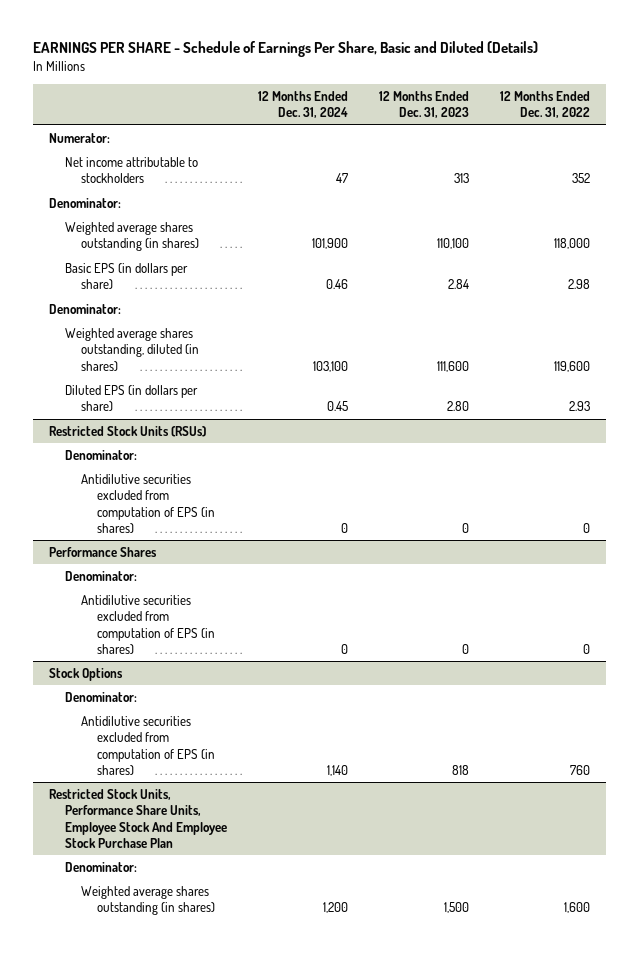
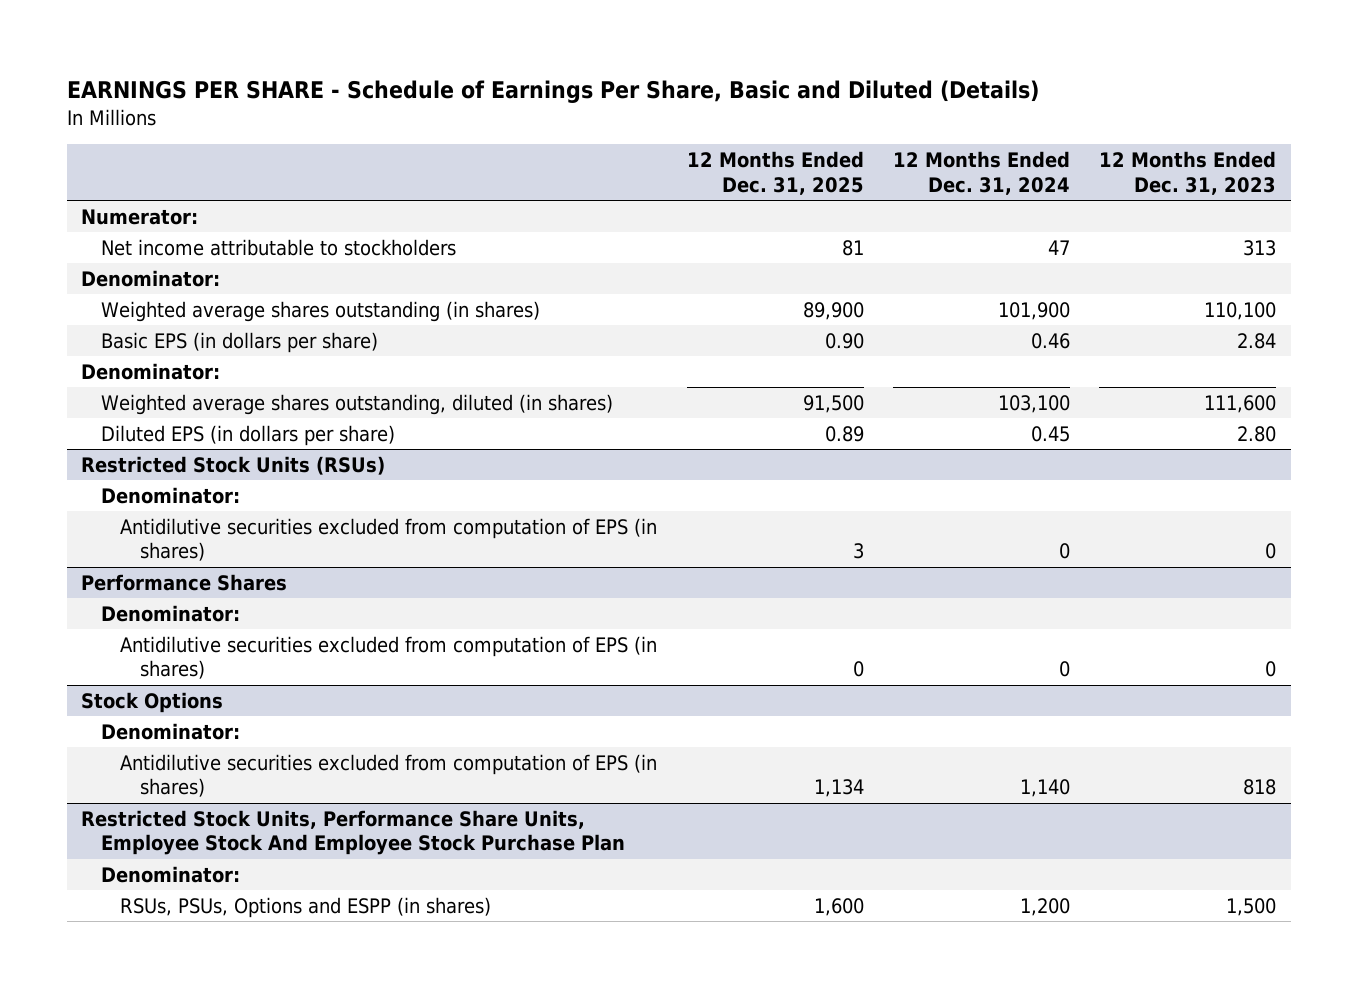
[500,91,591,119] 12 Months Ended Dec. 31, 2022 -> none
none -> [686,151,864,195] 12 Months Ended Dec. 31, 2025
[80,885,216,916] Weighted average shares outstanding (in shares) -> [120,896,492,918] RSUs, PSUs, Options and ESPP (in shares)

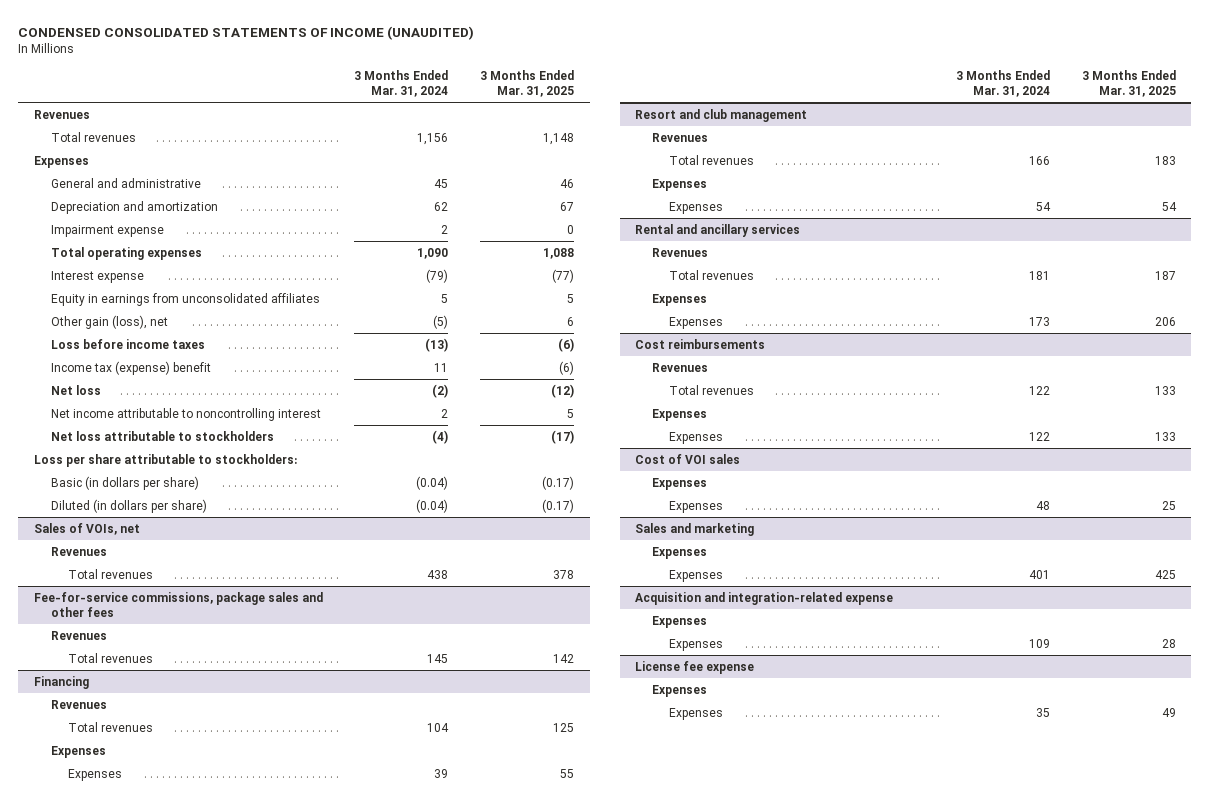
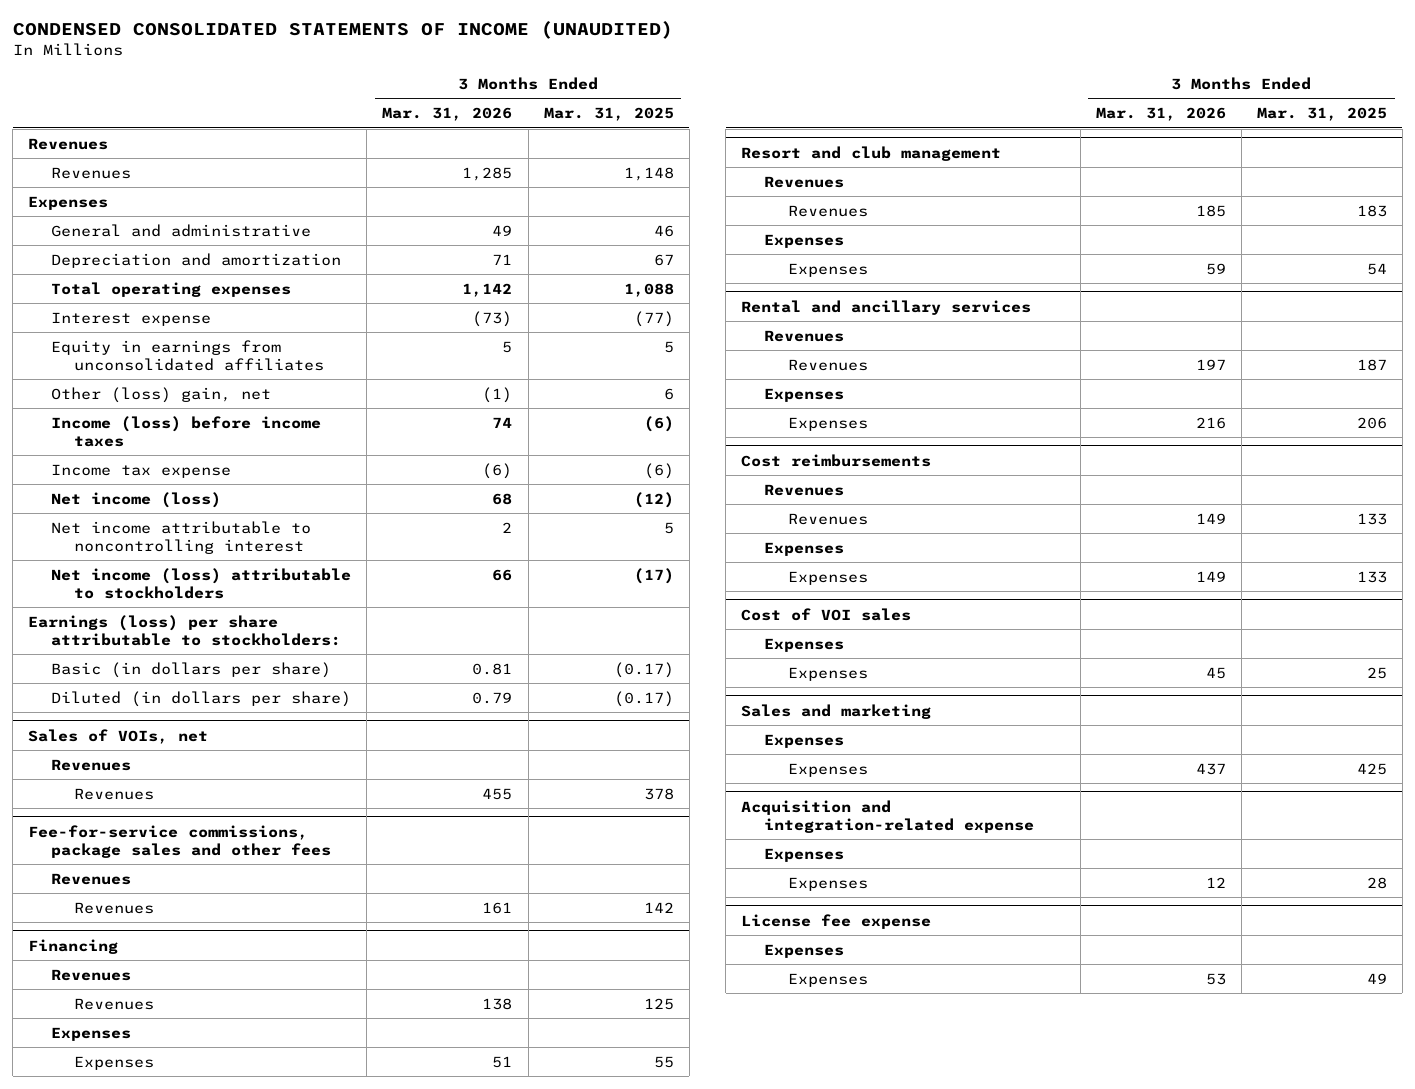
[354,70,449,98] 3 Months Ended Mar. 31, 2024 -> none
none -> [382,107,513,122] Mar. 31, 2026
[50,131,136,142] Total revenues -> [51,166,132,179] Revenues
[50,224,164,237] Impairment expense -> none
[50,314,168,329] Other gain (loss), net -> [51,386,272,403] Other (loss) gain, net
[50,338,205,349] Loss before income taxes -> [51,415,322,447] Income (loss) before income taxes
[50,360,211,375] Income tax (expense) benefit -> [51,463,232,478] Income tax expense
[50,384,101,395] Net loss -> [51,491,222,508] Net income (loss)
[50,430,274,441] Net loss attributable to stockholders -> [51,567,352,599] Net income (loss) attributable to stockholders
[33,453,297,467] Loss per share attributable to stockholders: -> [28,614,342,646] Earnings (loss) per share attributable to stockholders:
[67,568,153,579] Total revenues -> [74,787,155,800] Revenues
[67,652,153,663] Total revenues -> [74,901,155,914] Revenues
[67,721,153,732] Total revenues -> [74,997,155,1010] Revenues
[669,154,755,165] Total revenues -> [787,204,868,217] Revenues
[669,269,755,280] Total revenues -> [787,358,868,371] Revenues
[669,384,755,395] Total revenues -> [787,512,868,525] Revenues

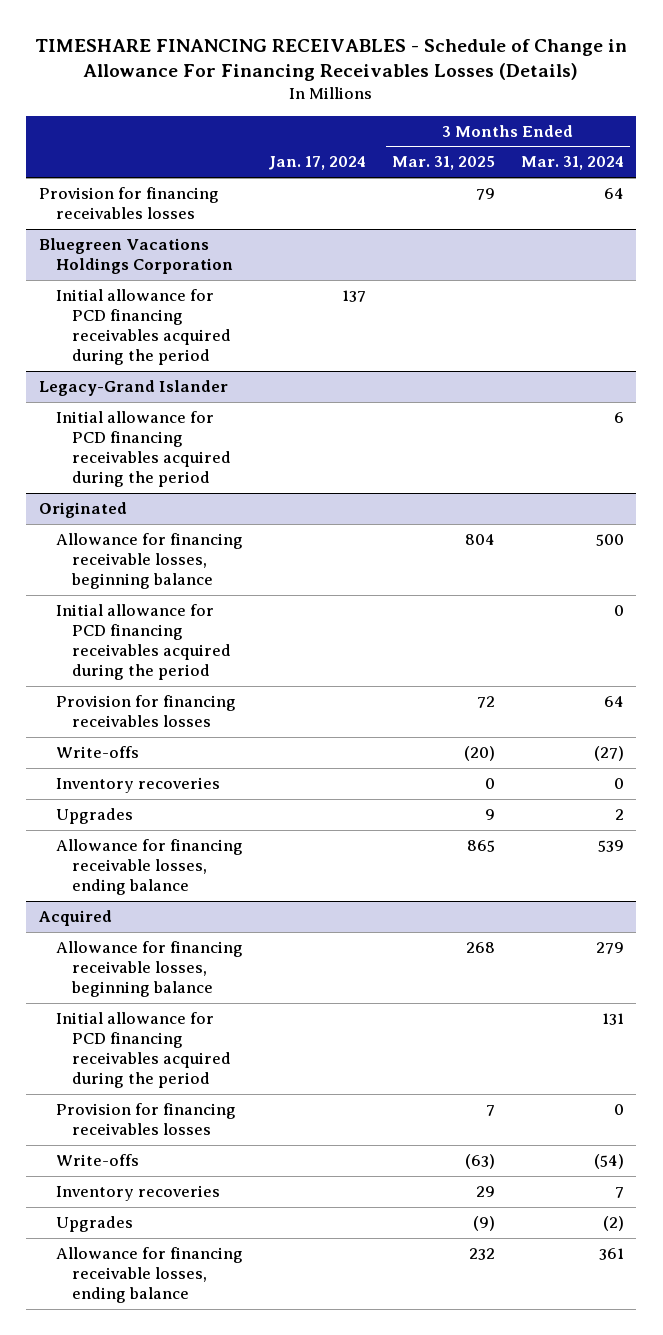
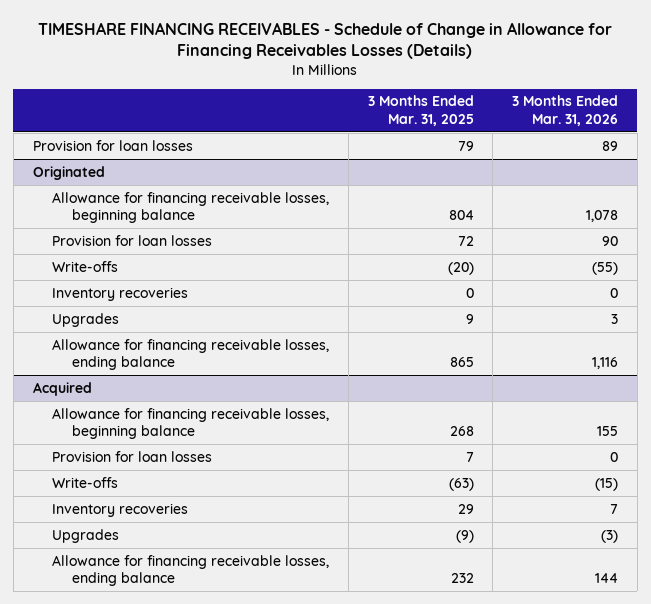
[35,38,628,82] TIMESHARE FINANCING RECEIVABLES - Schedule of Change in Allowance For Financing Receivables Losses (Details) -> [38,21,613,60] TIMESHARE FINANCING RECEIVABLES - Schedule of Change in Allowance for Financing Receivables Losses (Details)
[268,156,367,171] Jan. 17, 2024 -> none
[520,156,624,171] Mar. 31, 2024 -> none
none -> [512,95,619,126] 3 Months Ended Mar. 31, 2026
[39,238,233,274] Bluegreen Vacations Holdings Corporation -> none
[55,289,232,365] Initial allowance for PCD financing receivables acquired during the period -> none
[39,380,229,397] Legacy-Grand Islander -> none
[55,411,232,487] Initial allowance for PCD financing receivables acquired during the period -> none
[39,187,220,219] Provision for financing receivables losses -> [32,139,193,151] Provision for loan losses
[55,604,232,680] Initial allowance for PCD financing receivables acquired during the period -> none
[55,695,236,727] Provision for financing receivables losses -> [52,234,213,246] Provision for loan losses
[55,1012,232,1088] Initial allowance for PCD financing receivables acquired during the period -> none
[55,1103,236,1135] Provision for financing receivables losses -> [52,450,213,462] Provision for loan losses

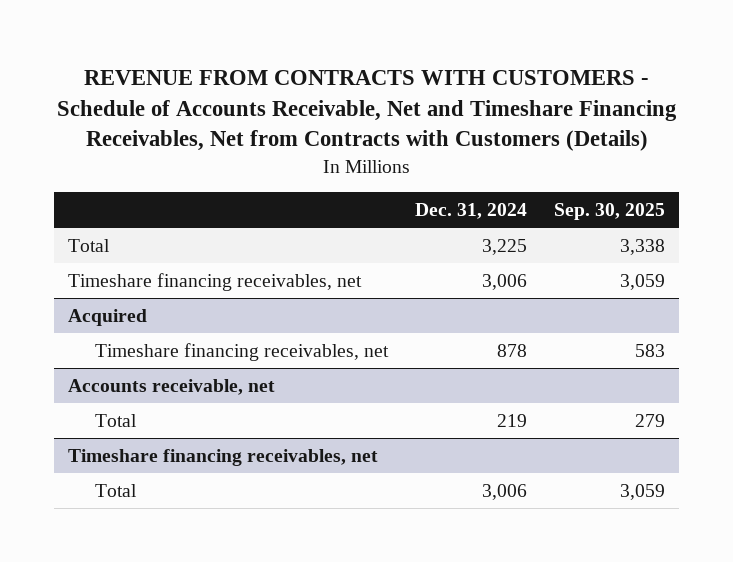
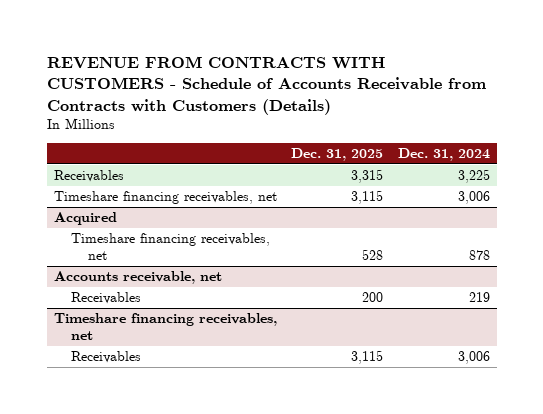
[56,69,677,152] REVENUE FROM CONTRACTS WITH CUSTOMERS - Schedule of Accounts Receivable, Net and Timeshare Financing Receivables, Net from Contracts with Customers (Details) -> [46,56,486,115] REVENUE FROM CONTRACTS WITH CUSTOMERS - Schedule of Accounts Receivable from Contracts with Customers (Details)
[554,203,666,221] Sep. 30, 2025 -> none
none -> [291,148,384,162] Dec. 31, 2025
[68,238,111,252] Total -> [53,170,124,183] Receivables
[94,413,137,427] Total -> [70,292,141,305] Receivables
[94,483,137,497] Total -> [70,351,141,364] Receivables

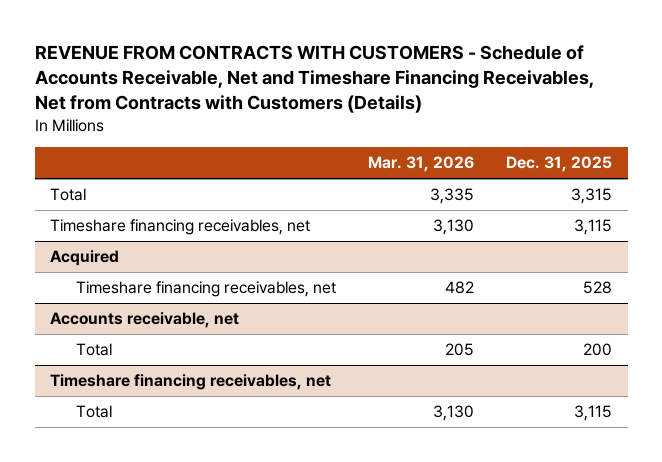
[46,56,486,115] REVENUE FROM CONTRACTS WITH CUSTOMERS - Schedule of Accounts Receivable from Contracts with Customers (Details) -> [34,45,594,114] REVENUE FROM CONTRACTS WITH CUSTOMERS - Schedule of Accounts Receivable, Net and Timeshare Financing Receivables, Net from Contracts with Customers (Details)
[397,148,490,162] Dec. 31, 2024 -> none
none -> [367,156,474,173] Mar. 31, 2026
[53,170,124,183] Receivables -> [50,188,87,202] Total
[70,292,141,305] Receivables -> [75,343,112,357] Total
[70,351,141,364] Receivables -> [75,405,112,419] Total

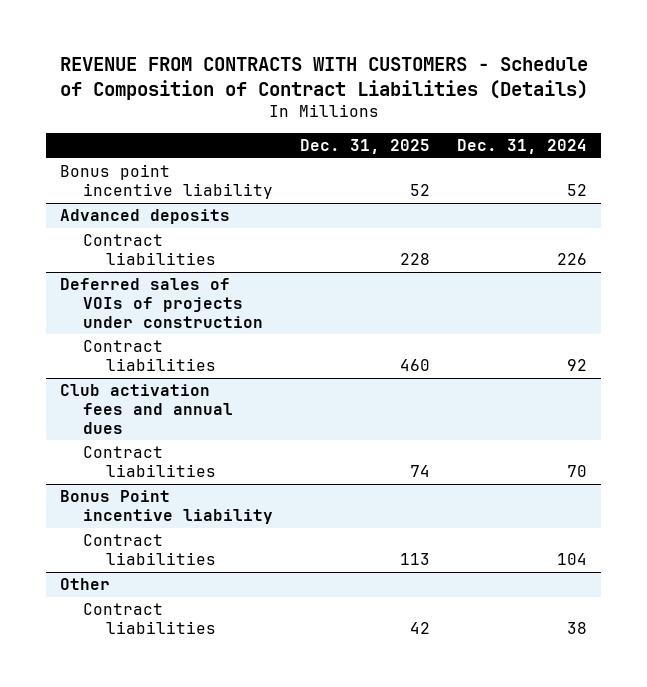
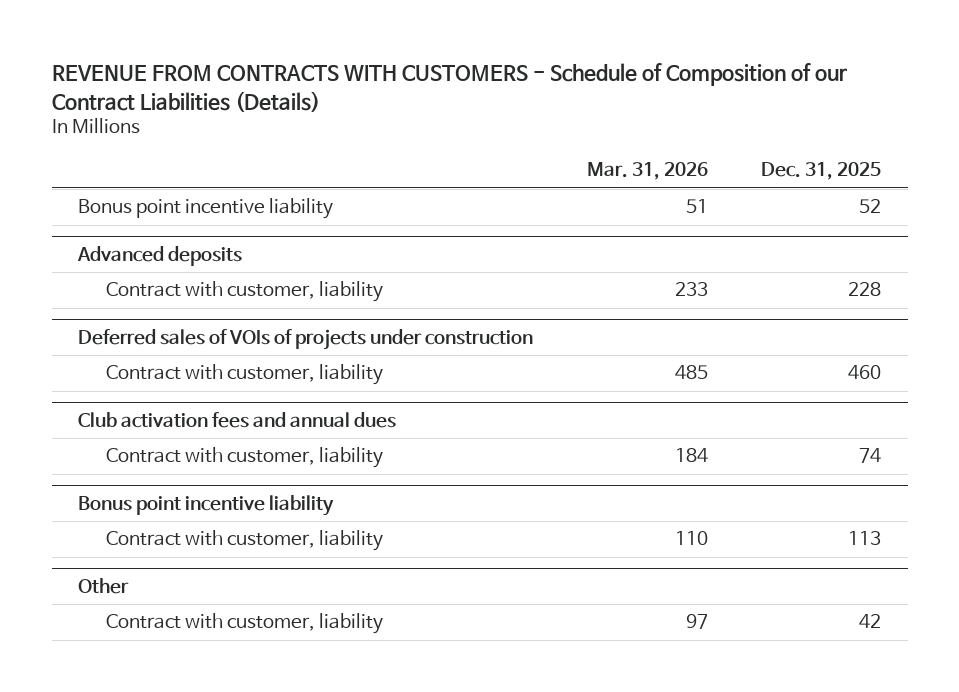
[59,56,588,100] REVENUE FROM CONTRACTS WITH CUSTOMERS - Schedule of Composition of Contract Liabilities (Details) -> [51,63,847,112] REVENUE FROM CONTRACTS WITH CUSTOMERS - Schedule of Composition of our Contract Liabilities (Details)
[457,139,588,155] Dec. 31, 2024 -> none
none -> [586,162,708,181] Mar. 31, 2026
[83,234,217,266] Contract liabilities -> [105,281,383,303] Contract with customer, liability
[83,340,217,372] Contract liabilities -> [105,364,383,386] Contract with customer, liability
[83,446,217,478] Contract liabilities -> [105,447,383,469] Contract with customer, liability
[59,490,274,525] Bonus Point incentive liability -> [78,494,335,516] Bonus point incentive liability
[83,534,217,566] Contract liabilities -> [105,530,383,552] Contract with customer, liability
[83,603,217,635] Contract liabilities -> [105,613,383,635] Contract with customer, liability

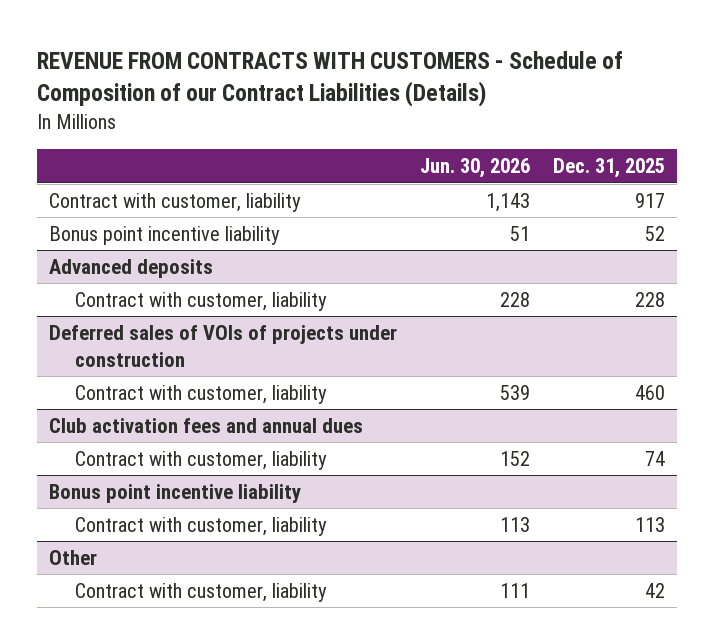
[586,162,708,181] Mar. 31, 2026 -> none
none -> [419,158,530,179] Jun. 30, 2026
none -> [48,193,301,213] Contract with customer, liability

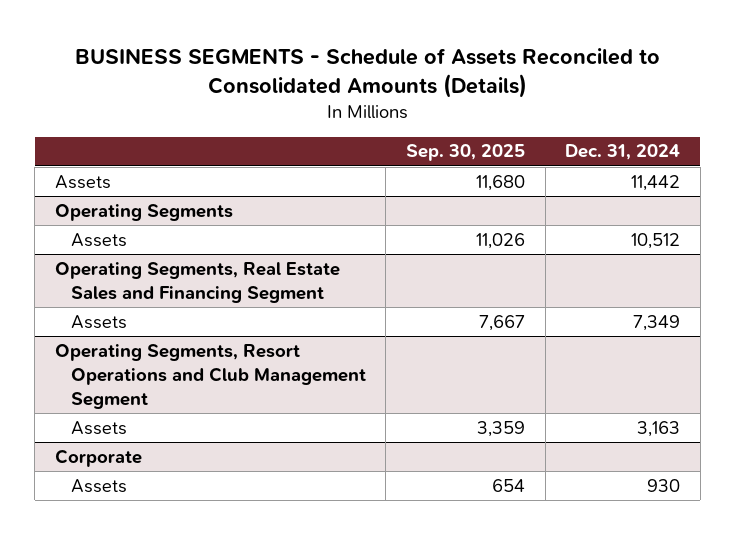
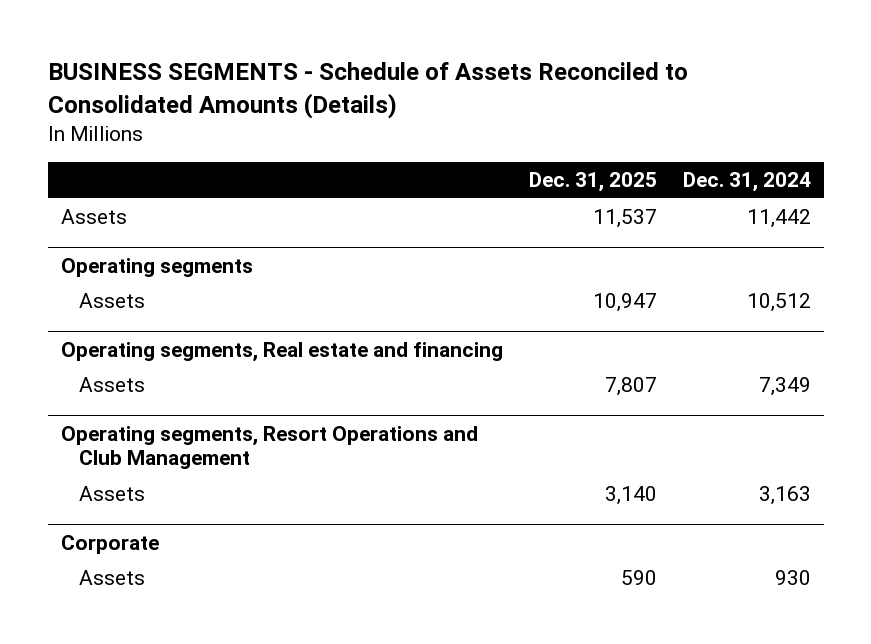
[405,144,525,162] Sep. 30, 2025 -> none
none -> [528,172,657,193] Dec. 31, 2025
[55,203,234,221] Operating Segments -> [60,257,253,277] Operating segments
[55,261,341,303] Operating Segments, Real Estate Sales and Financing Segment -> [60,341,503,362] Operating segments, Real estate and financing
[55,343,366,409] Operating Segments, Resort Operations and Club Management Segment -> [60,425,478,470] Operating segments, Resort Operations and Club Management

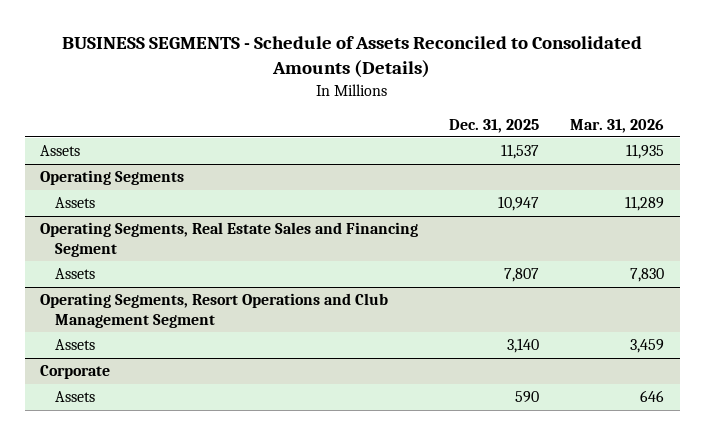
[682,172,811,193] Dec. 31, 2024 -> none
none -> [570,118,665,133] Mar. 31, 2026
[60,257,253,277] Operating segments -> [40,170,185,186] Operating Segments
[60,341,503,362] Operating segments, Real estate and financing -> [40,222,419,257] Operating Segments, Real Estate Sales and Financing Segment
[60,425,478,470] Operating segments, Resort Operations and Club Management -> [40,293,389,328] Operating Segments, Resort Operations and Club Management Segment

